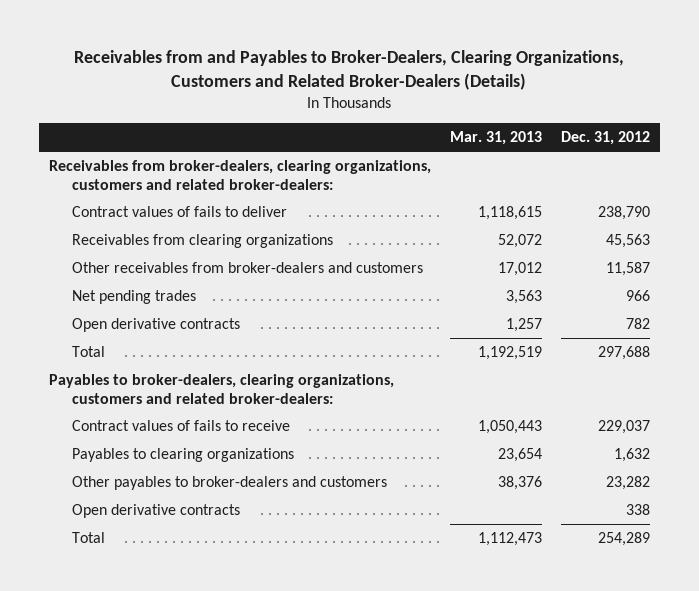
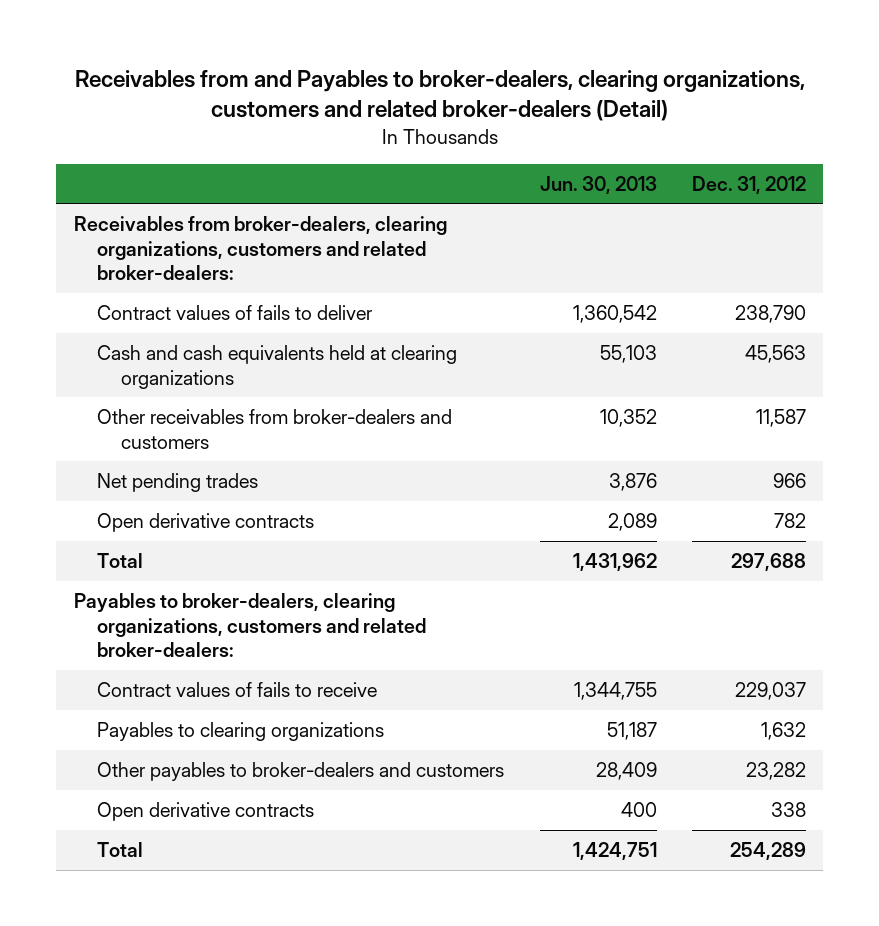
[74,50,625,91] Receivables from and Payables to Broker-Dealers, Clearing Organizations, Customers and Related Broker-Dealers (Details) -> [74,69,805,122] Receivables from and Payables to broker-dealers, clearing organizations, customers and related broker-dealers (Detail)
[449,131,542,146] Mar. 31, 2013 -> none
none -> [539,175,657,194] Jun. 30, 2013
[71,233,333,248] Receivables from clearing organizations -> [97,344,458,389] Cash and cash equivalents held at clearing organizations

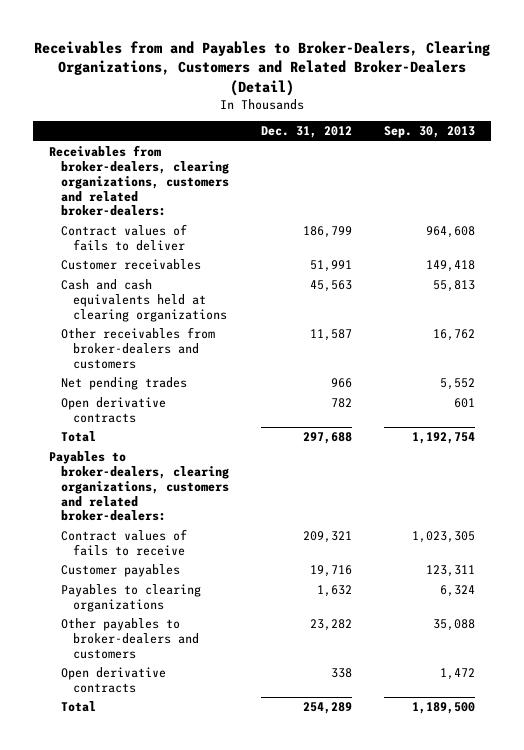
[74,69,805,122] Receivables from and Payables to broker-dealers, clearing organizations, customers and related broker-dealers (Detail) -> [34,40,491,96] Receivables from and Payables to Broker-Dealers, Clearing Organizations, Customers and Related Broker-Dealers (Detail)
[539,175,657,194] Jun. 30, 2013 -> none
none -> [383,126,475,139] Sep. 30, 2013
[734,304,806,323] 238,790 -> [303,226,353,239] 186,799
none -> [61,259,202,271] Customer receivables
[734,681,806,700] 229,037 -> [303,531,353,544] 209,321
none -> [61,564,181,578] Customer payables

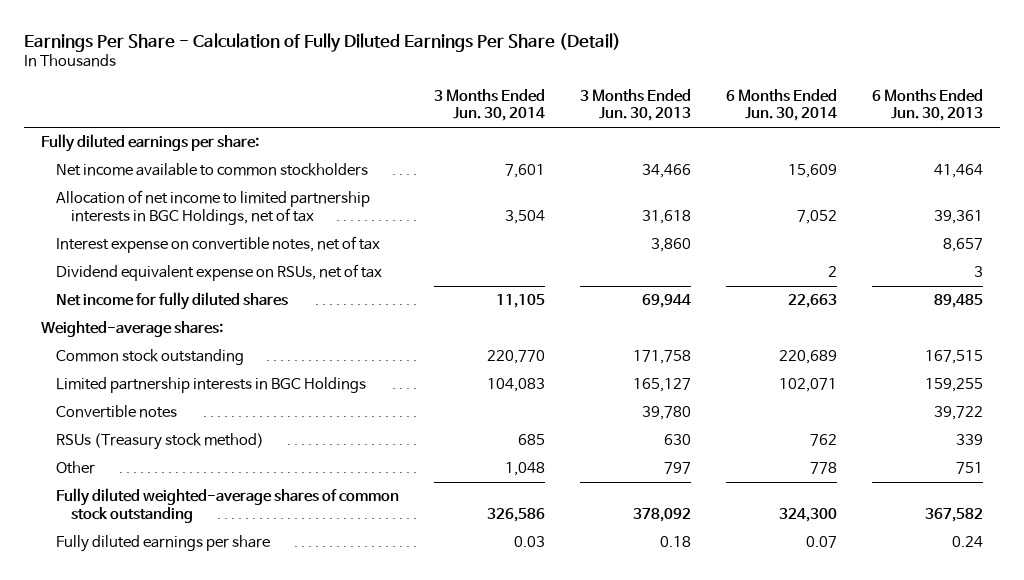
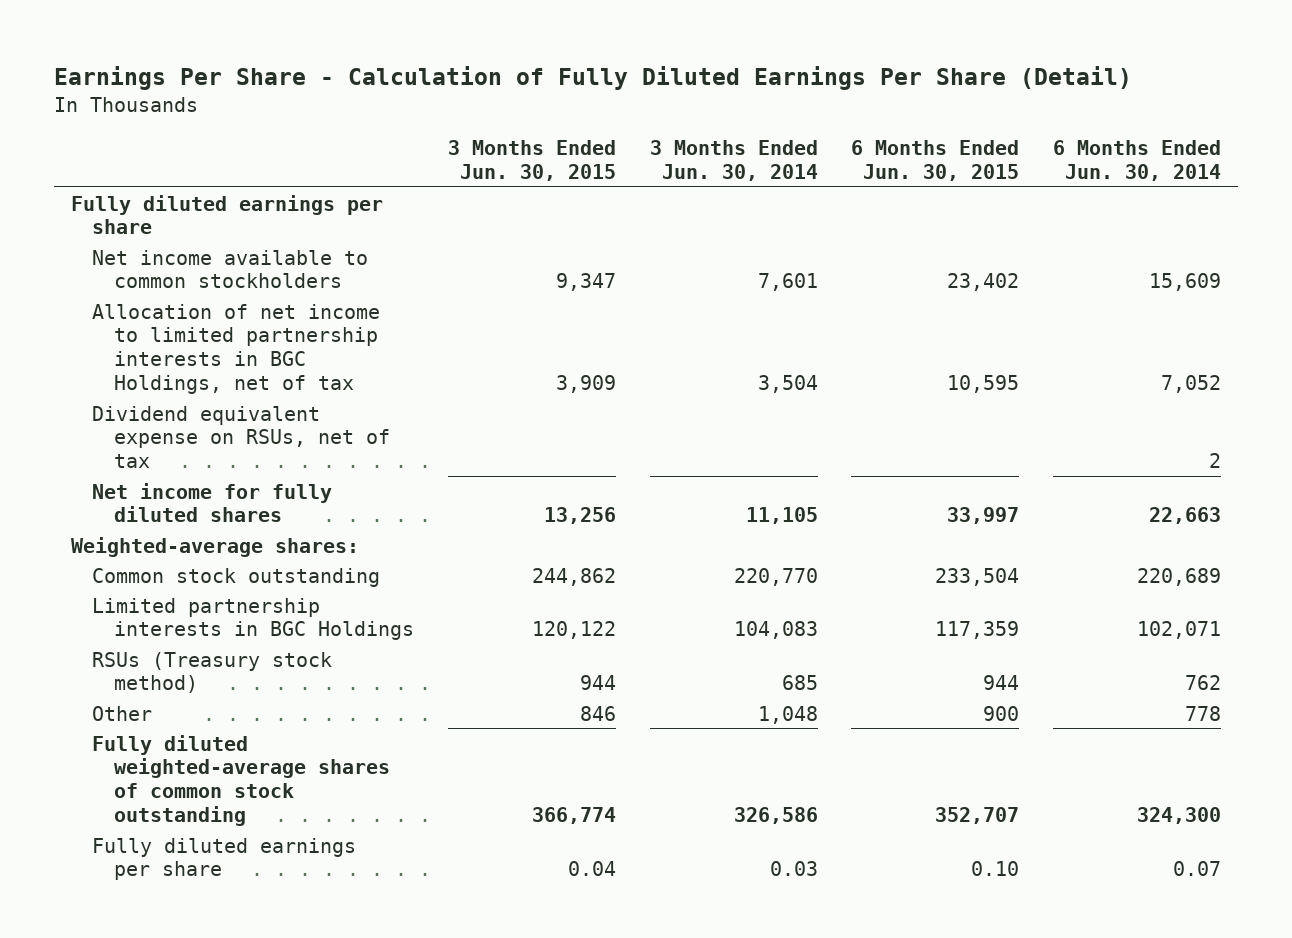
[579,88,691,122] 3 Months Ended Jun. 30, 2013 -> none
[871,88,983,122] 6 Months Ended Jun. 30, 2013 -> none
none -> [447,140,616,182] 3 Months Ended Jun. 30, 2015
none -> [851,140,1020,182] 6 Months Ended Jun. 30, 2015
[41,134,260,153] Fully diluted earnings per share: -> [70,194,383,235] Fully diluted earnings per share
[56,236,381,254] Interest expense on convertible notes, net of tax -> none
[56,405,178,419] Convertible notes -> none

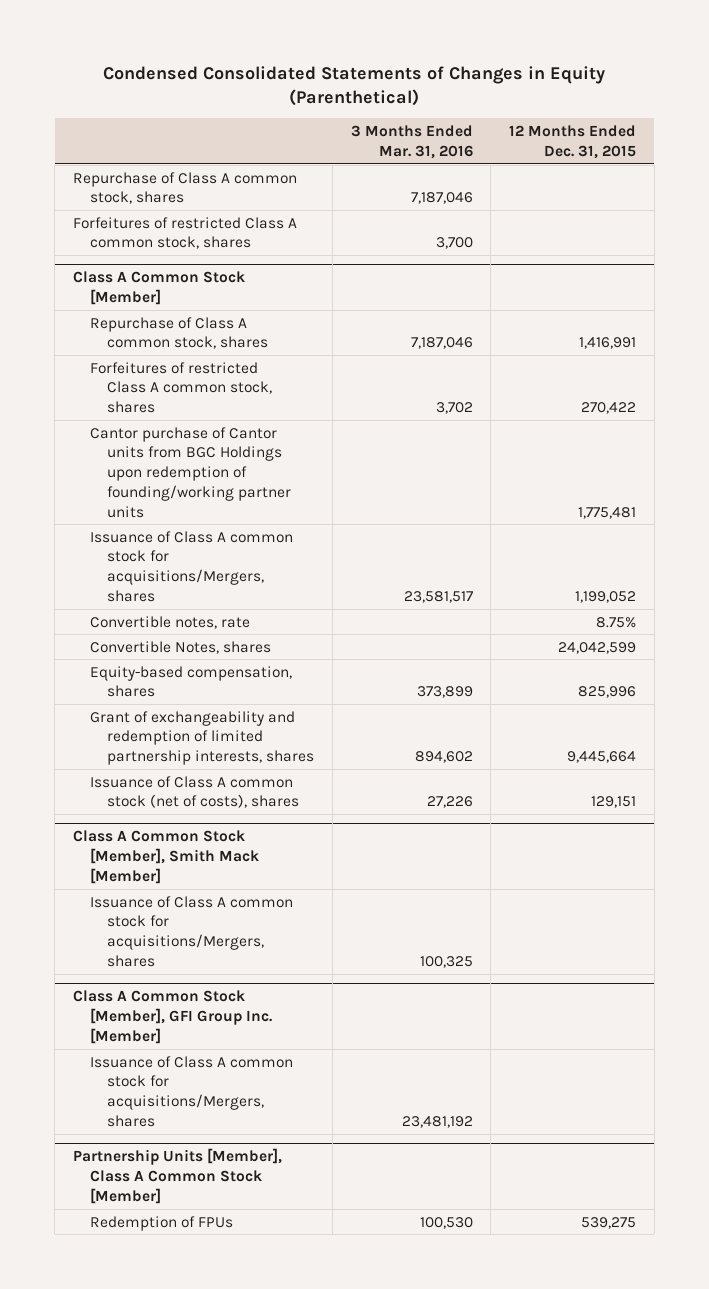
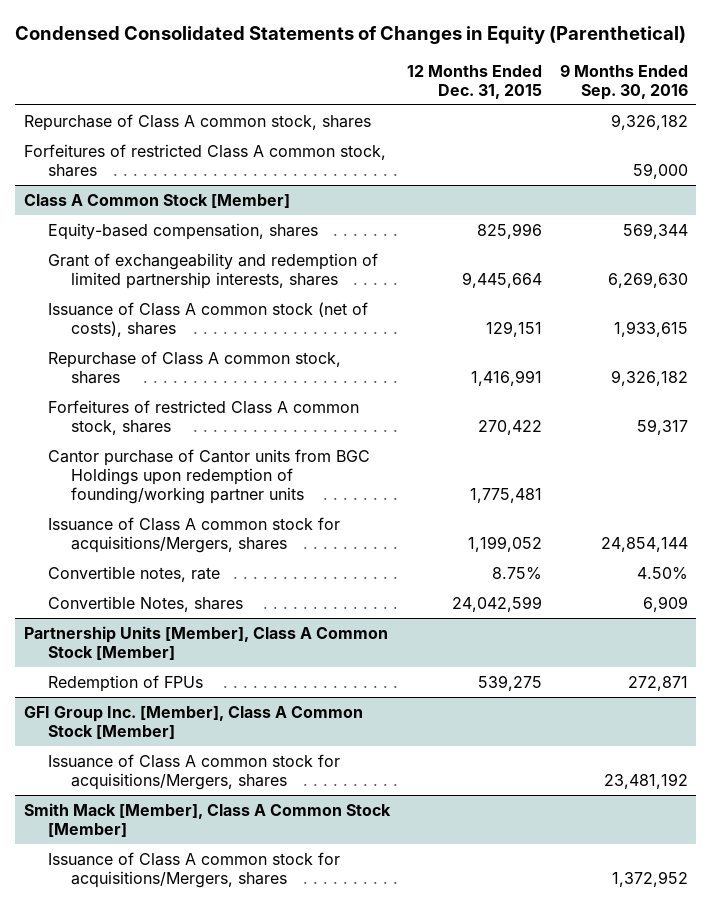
[350,125,473,159] 3 Months Ended Mar. 31, 2016 -> none
none -> [559,63,688,100] 9 Months Ended Sep. 30, 2016
[89,665,292,698] Equity-based compensation, shares -> [47,223,318,241] Equity-based compensation, shares
[89,710,315,766] Grant of exchangeability and redemption of limited partnership interests, shares -> [47,253,378,289] Grant of exchangeability and redemption of limited partnership interests, shares
[89,775,300,809] Issuance of Class A common stock (net of costs), shares -> [47,302,368,337] Issuance of Class A common stock (net of costs), shares
[72,830,259,884] Class A Common Stock [Member], Smith Mack [Member] -> none
[89,895,293,967] Issuance of Class A common stock for acquisitions/Mergers, shares -> none
[72,990,272,1044] Class A Common Stock [Member], GFI Group Inc. [Member] -> none
[89,1055,293,1127] Issuance of Class A common stock for acquisitions/Mergers, shares -> none
none -> [23,706,363,739] GFI Group Inc. [Member], Class A Common Stock [Member]
none -> [47,754,340,790] Issuance of Class A common stock for acquisitions/Mergers, shares
none -> [23,803,391,837] Smith Mack [Member], Class A Common Stock [Member]
none -> [47,852,340,888] Issuance of Class A common stock for acquisitions/Mergers, shares

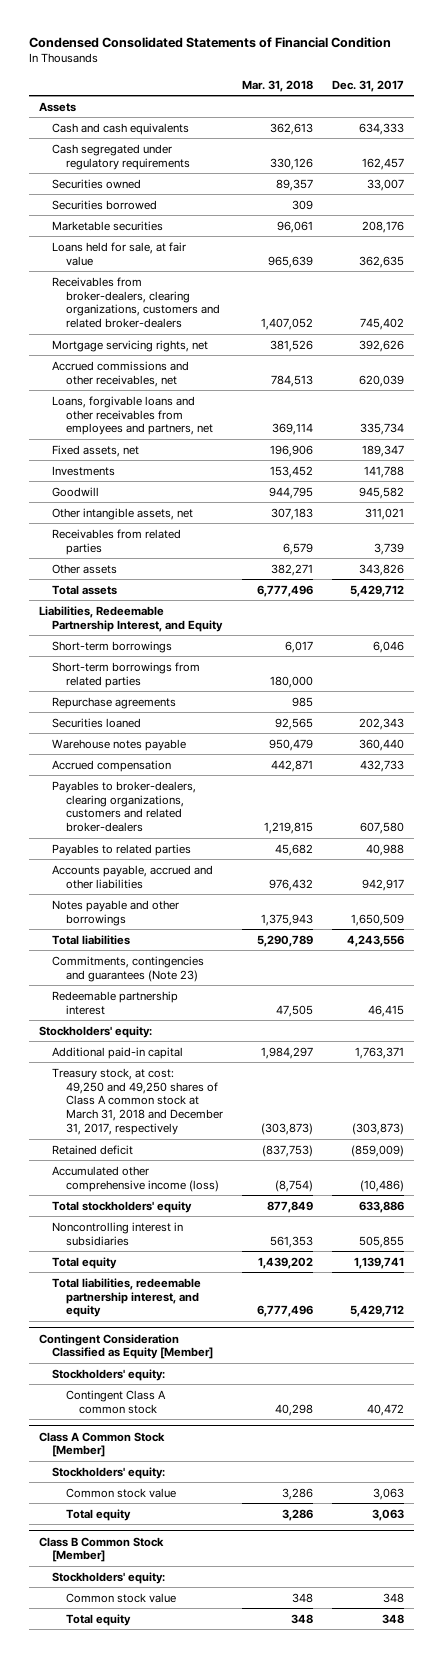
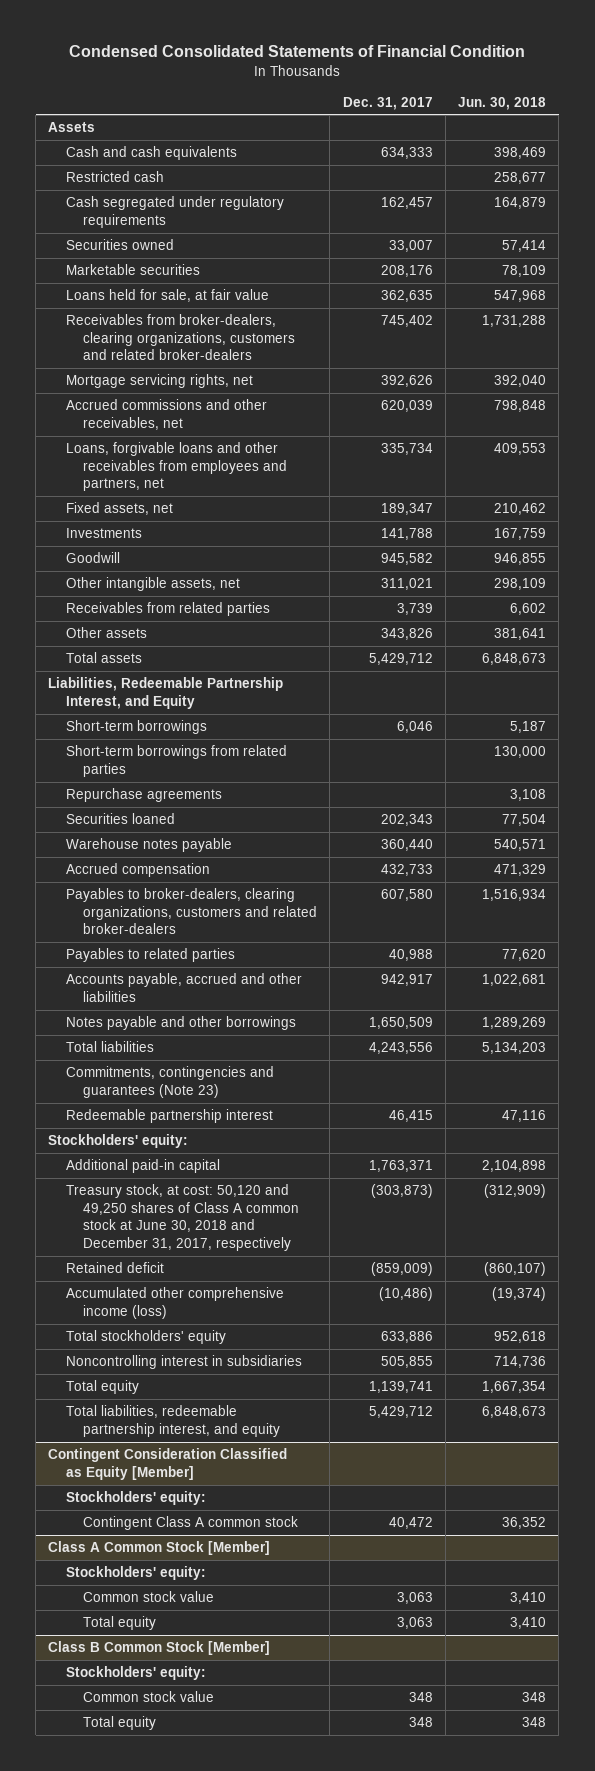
[241,79,313,92] Mar. 31, 2018 -> none
none -> [458,96,547,110] Jun. 30, 2018
none -> [65,171,164,183] Restricted cash
[52,199,158,210] Securities borrowed -> none
[52,1067,223,1136] Treasury stock, at cost: 49,250 and 49,250 shares of Class A common stock at March 31, 2018 and December 31, 2017, respectively -> [65,1184,300,1251] Treasury stock, at cost: 50,120 and 49,250 shares of Class A common stock at June 30, 2018 and December 31, 2017, respectively

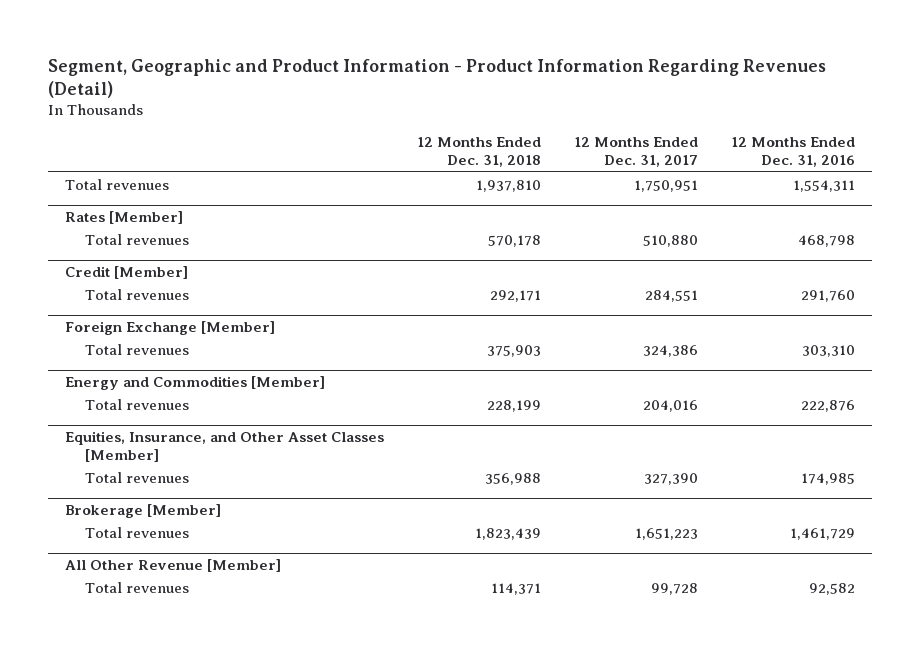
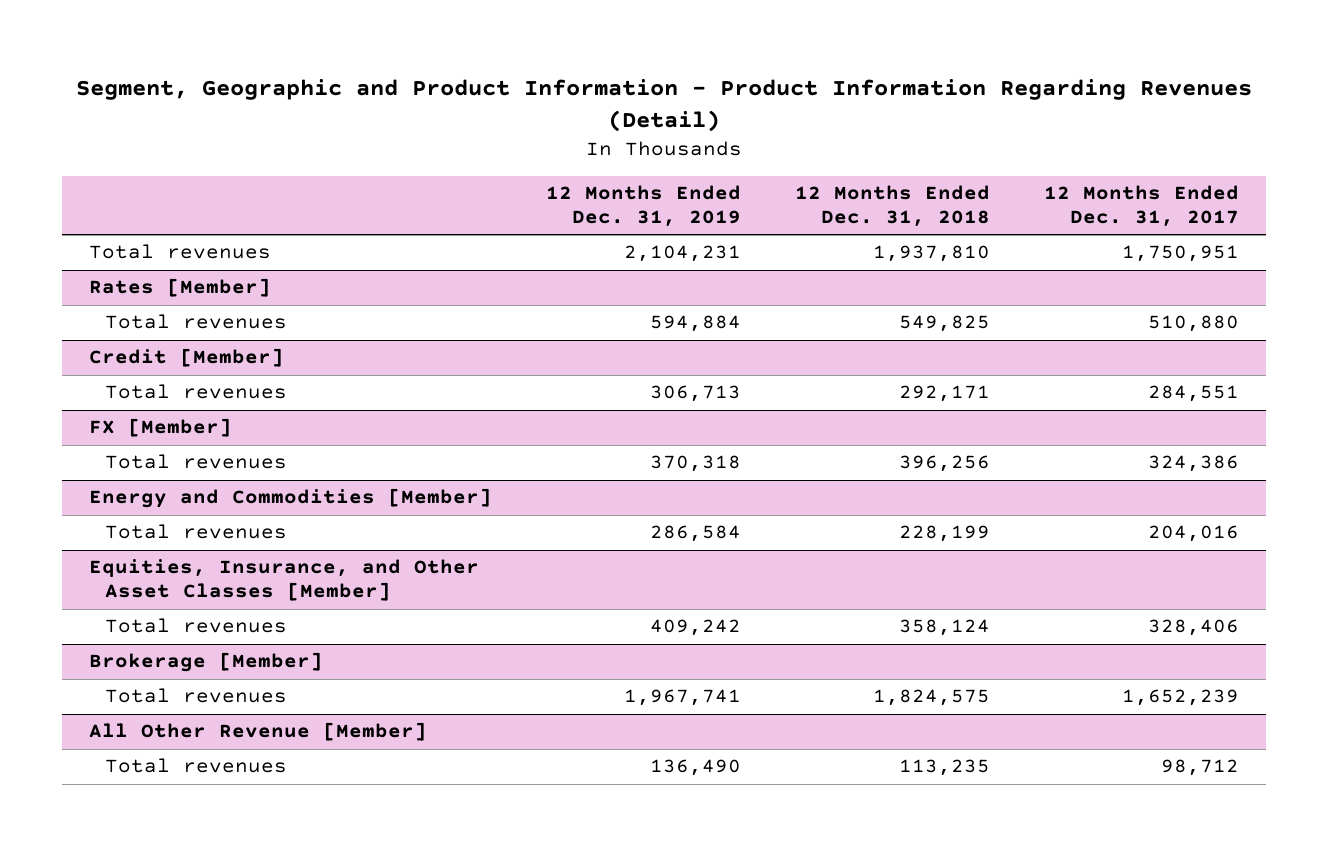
[731,137,856,168] 12 Months Ended Dec. 31, 2016 -> none
none -> [546,185,742,227] 12 Months Ended Dec. 31, 2019
[487,234,541,247] 570,178 -> [898,315,990,333] 549,825
[64,320,275,335] Foreign Exchange [Member] -> [89,418,233,438] FX [Member]
[486,344,541,357] 375,903 -> [898,455,990,473] 396,256
[484,472,541,485] 356,988 -> [898,619,990,637] 358,124
[644,472,699,485] 327,390 -> [1147,619,1239,637] 328,406
[474,527,541,540] 1,823,439 -> [872,689,990,707] 1,824,575
[635,527,699,540] 1,651,223 -> [1121,689,1239,707] 1,652,239
[490,582,541,595] 114,371 -> [898,759,990,777] 113,235
[651,582,699,595] 99,728 -> [1160,759,1239,777] 98,712

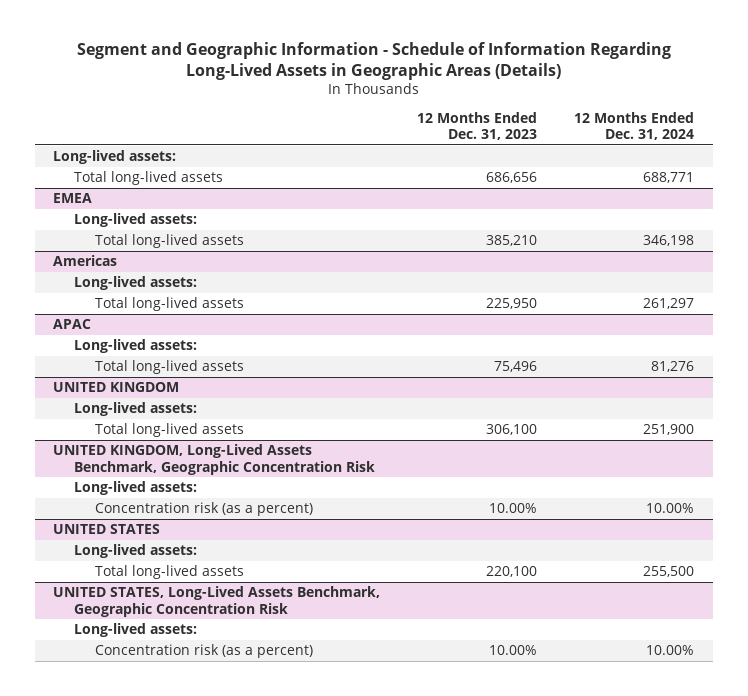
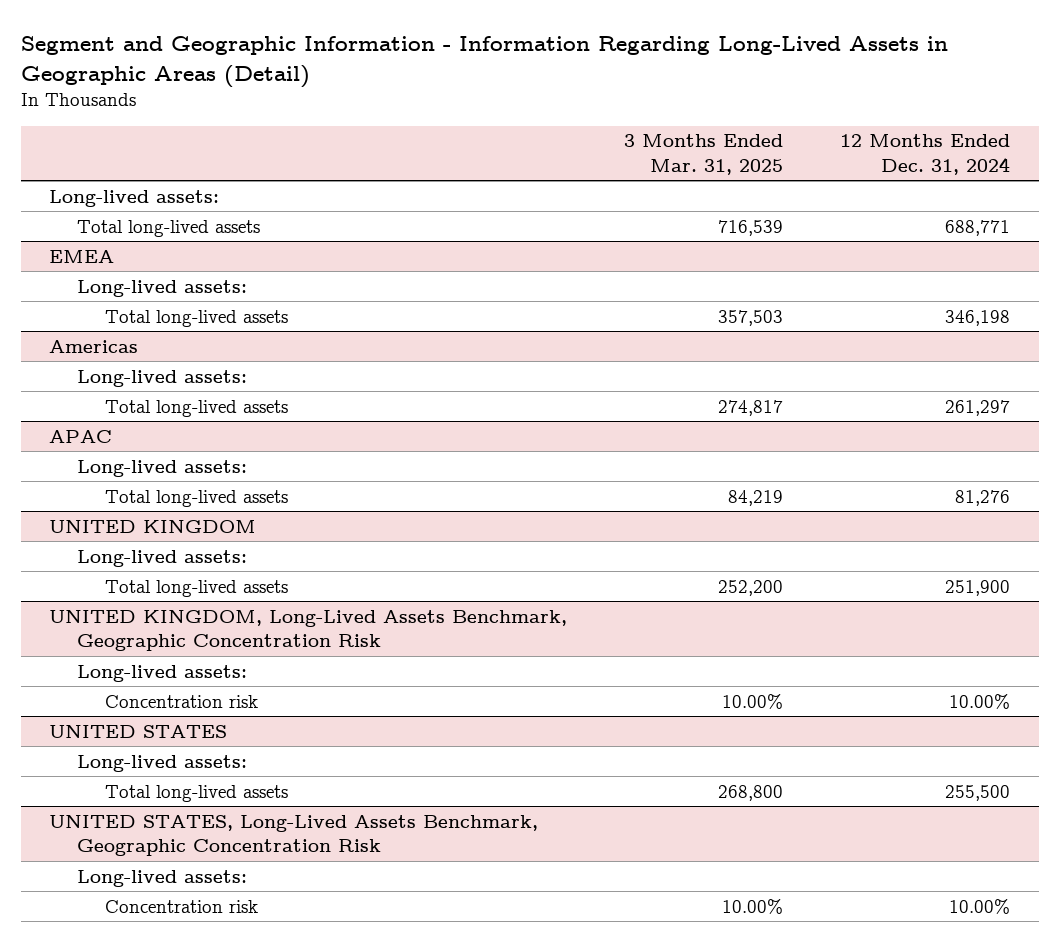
[76,42,671,81] Segment and Geographic Information - Schedule of Information Regarding Long-Lived Assets in Geographic Areas (Details) -> [20,35,948,88] Segment and Geographic Information - Information Regarding Long-Lived Assets in Geographic Areas (Detail)
[417,111,538,141] 12 Months Ended Dec. 31, 2023 -> none
none -> [624,134,784,175] 3 Months Ended Mar. 31, 2025
[94,502,313,517] Concentration risk (as a percent) -> [104,694,258,708] Concentration risk
[94,644,313,659] Concentration risk (as a percent) -> [104,899,258,913] Concentration risk

